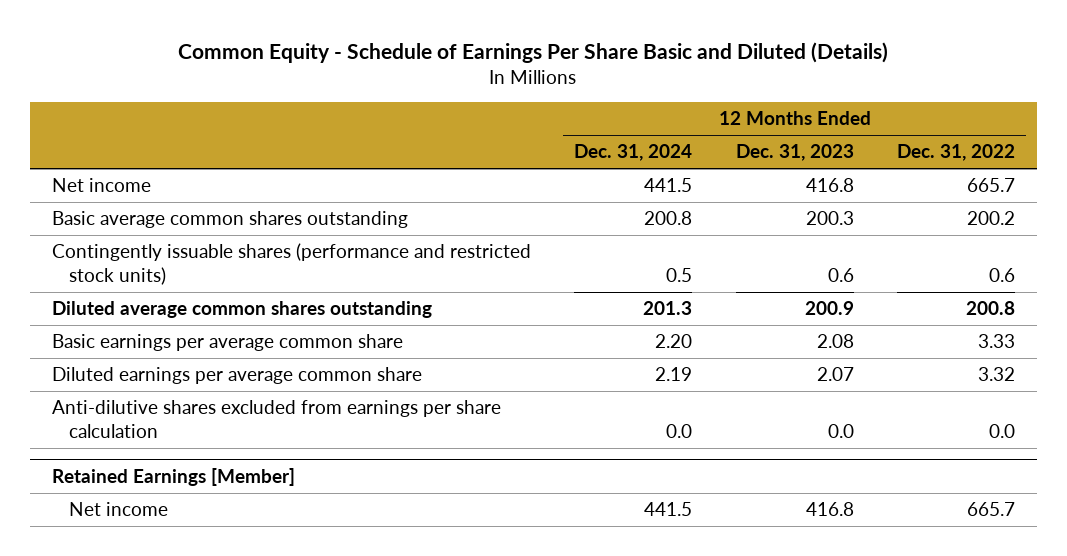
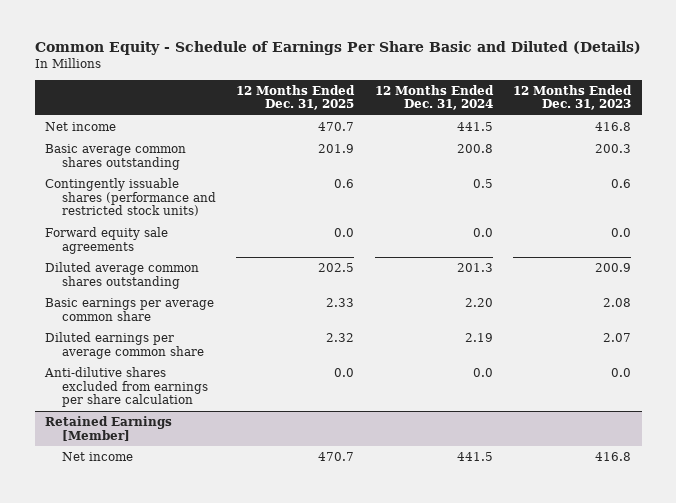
[896,144,1015,162] Dec. 31, 2022 -> none
none -> [236,84,356,111] 12 Months Ended Dec. 31, 2025
none -> [44,227,168,254] Forward equity sale agreements

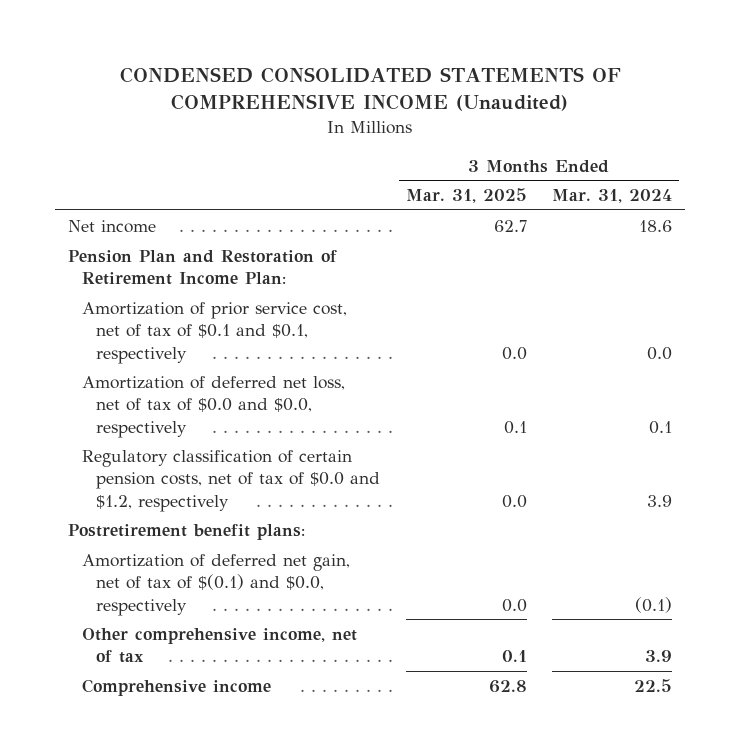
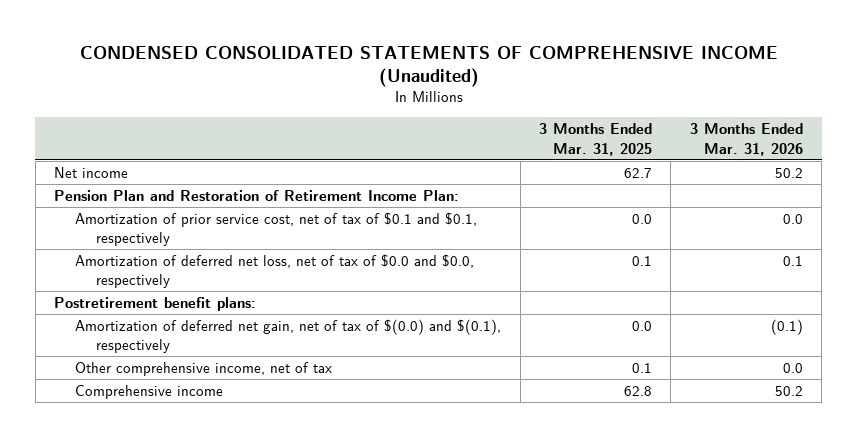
[552,189,673,204] Mar. 31, 2024 -> none
none -> [689,123,803,156] 3 Months Ended Mar. 31, 2026
[81,449,380,512] Regulatory classification of certain pension costs, net of tax of $0.0 and $1.2, respectively -> none
[81,553,350,616] Amortization of deferred net gain, net of tax of $(0.1) and $0.0, respectively -> [75,318,502,354] Amortization of deferred net gain, net of tax of $(0.0) and $(0.1), respectively

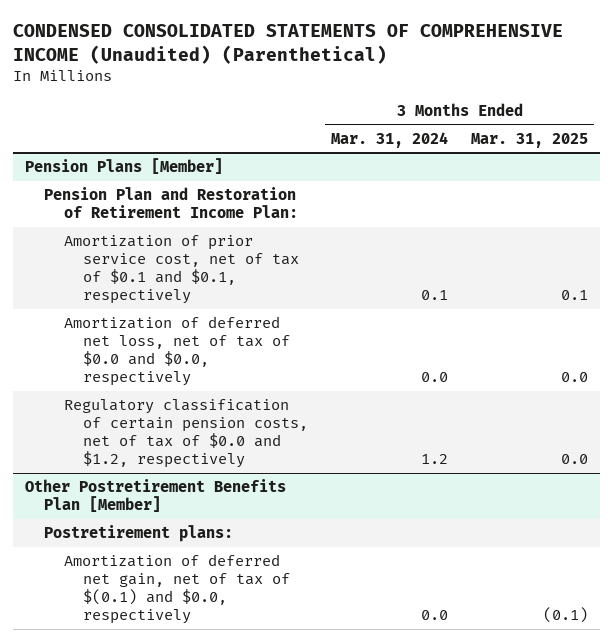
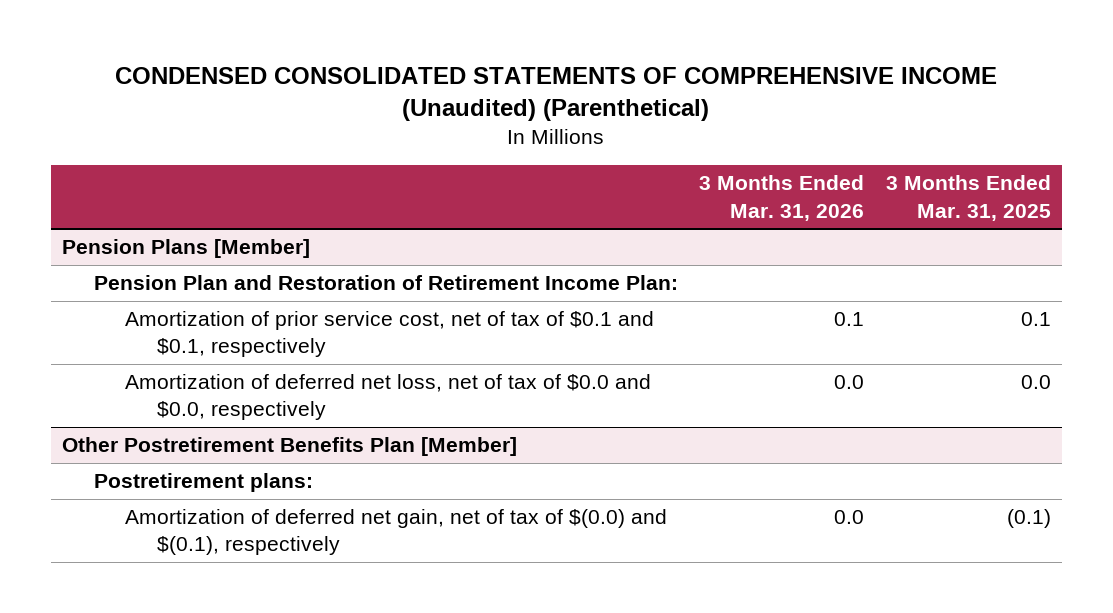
[331,131,449,148] Mar. 31, 2024 -> none
none -> [699,175,865,221] 3 Months Ended Mar. 31, 2026
[63,399,309,469] Regulatory classification of certain pension costs, net of tax of $0.0 and $1.2, respectively -> none
[63,554,291,625] Amortization of deferred net gain, net of tax of $(0.1) and $0.0, respectively -> [125,509,668,556] Amortization of deferred net gain, net of tax of $(0.0) and $(0.1), respectively

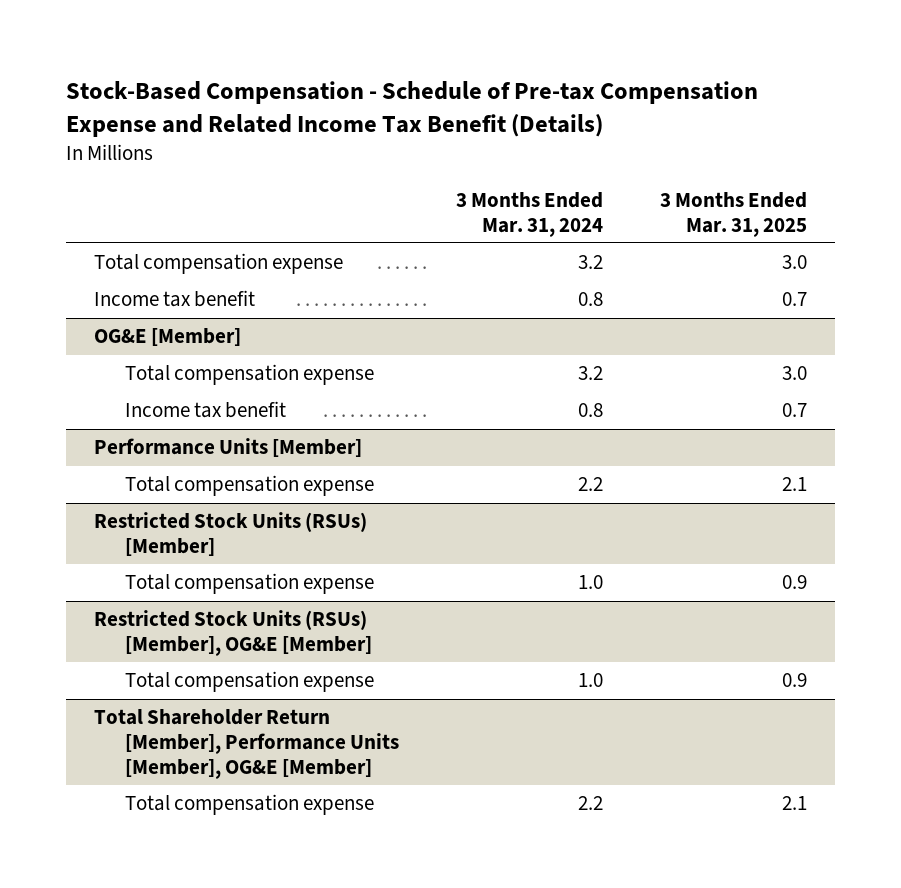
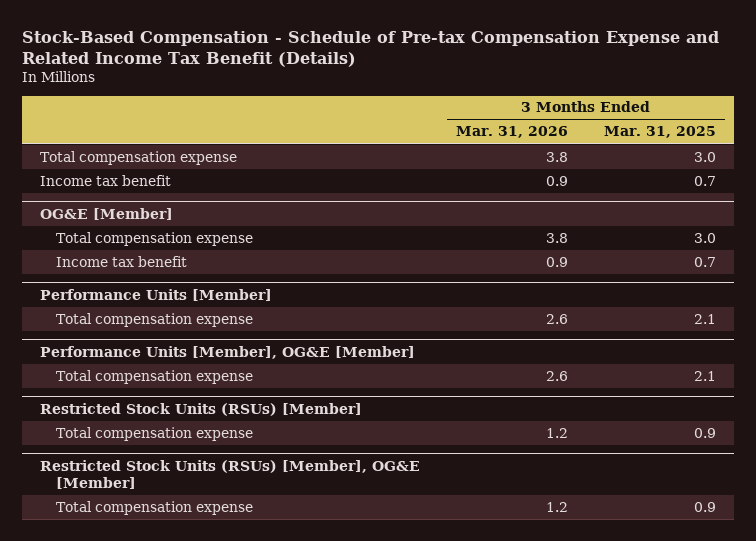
[455,191,603,237] 3 Months Ended Mar. 31, 2024 -> none
none -> [455,126,568,139] Mar. 31, 2026
none -> [39,345,415,359] Performance Units [Member], OG&E [Member]
none -> [55,369,253,384] Total compensation expense
[94,709,399,779] Total Shareholder Return [Member], Performance Units [Member], OG&E [Member] -> none
[124,794,374,816] Total compensation expense -> none

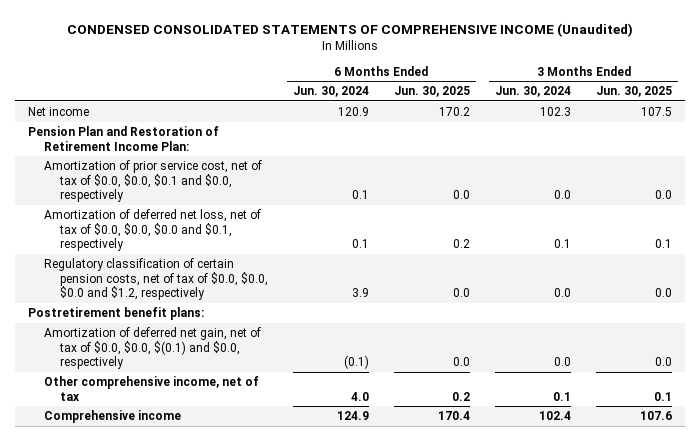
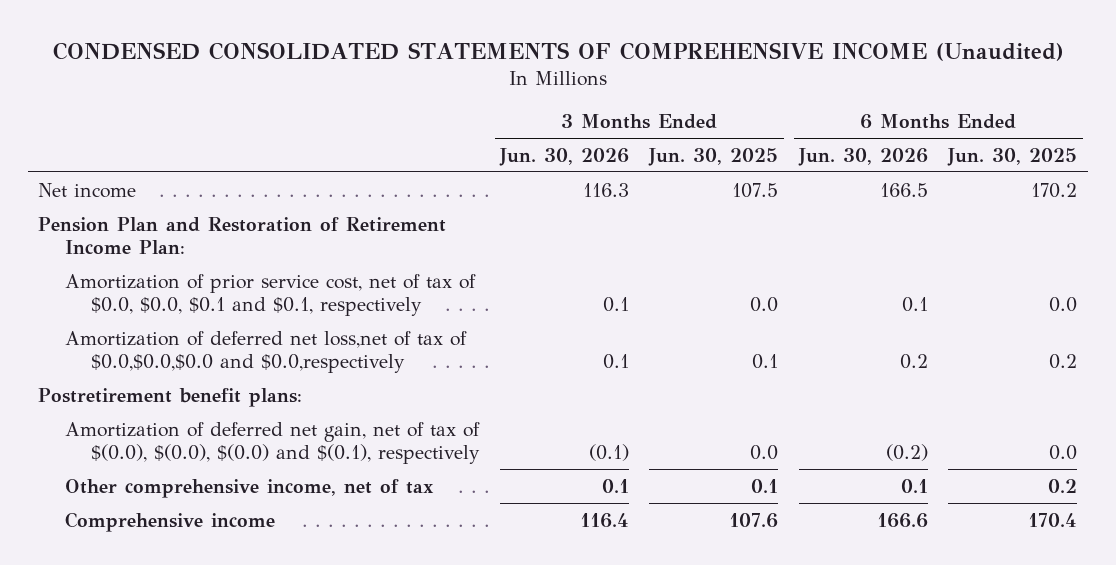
[292,86,369,98] Jun. 30, 2024 -> none
[495,86,572,98] Jun. 30, 2024 -> none
none -> [498,147,629,166] Jun. 30, 2026
none -> [797,147,928,166] Jun. 30, 2026
[43,257,268,301] Regulatory classification of certain pension costs, net of tax of $0.0, $0.0, $0.0 and $1.2, respectively -> none
[43,159,262,203] Amortization of prior service cost, net of tax of $0.0, $0.0, $0.1 and $0.0, respectively -> [64,273,476,316] Amortization of prior service cost, net of tax of $0.0, $0.0, $0.1 and $0.1, respectively
[43,208,261,252] Amortization of deferred net loss, net of tax of $0.0, $0.0, $0.0 and $0.1, respectively -> [64,330,467,373] Amortization of deferred net loss,net of tax of $0.0,$0.0,$0.0 and $0.0,respectively
[43,326,261,370] Amortization of deferred net gain, net of tax of $0.0, $0.0, $(0.1) and $0.0, respectively -> [64,421,481,464] Amortization of deferred net gain, net of tax of $(0.0), $(0.0), $(0.0) and $(0.1), respectively

